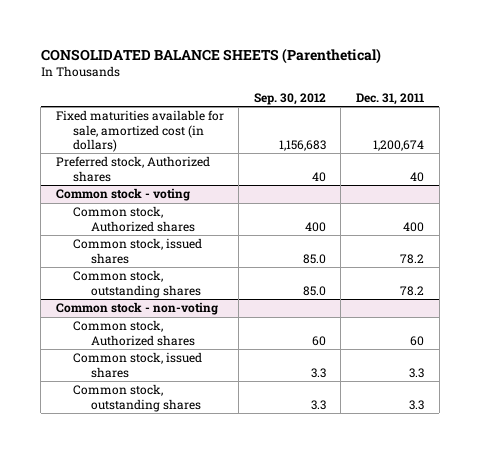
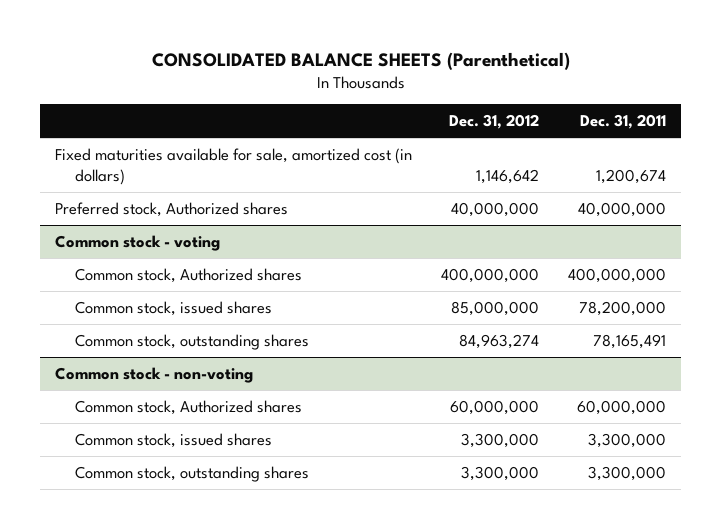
[253,92,326,105] Sep. 30, 2012 -> none
none -> [449,114,540,130] Dec. 31, 2012
[410,171,425,182] 40 -> [578,201,667,217] 40,000,000
[403,221,425,232] 400 -> [568,267,667,283] 400,000,000
[400,253,425,264] 78.2 -> [579,300,667,316] 78,200,000
[400,285,425,296] 78.2 -> [593,333,667,349] 78,165,491
[410,335,425,346] 60 -> [577,399,667,415] 60,000,000
[409,367,425,378] 3.3 -> [588,432,667,448] 3,300,000
[409,399,425,410] 3.3 -> [588,465,667,481] 3,300,000

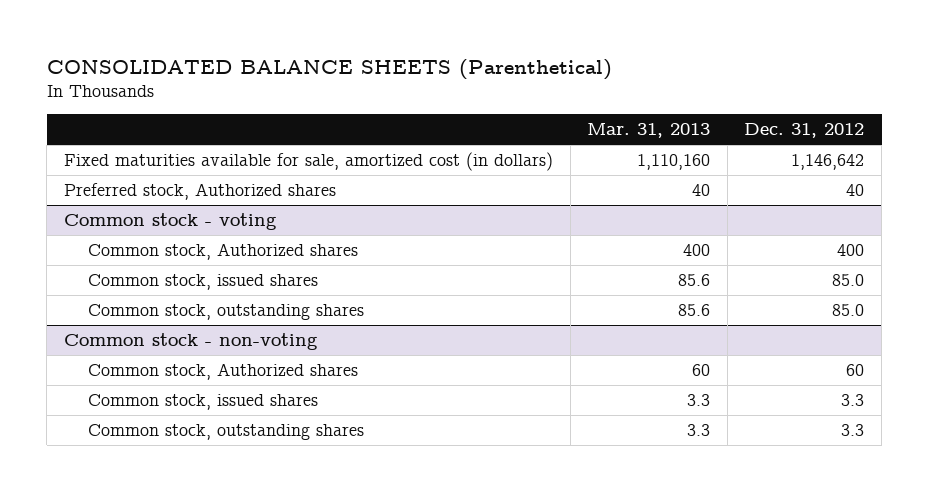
[580,114,667,130] Dec. 31, 2011 -> none
none -> [587,123,711,139] Mar. 31, 2013
[451,201,540,217] 40,000,000 -> [846,183,865,196] 40
[441,267,540,283] 400,000,000 -> [837,243,865,256] 400
[451,300,540,316] 85,000,000 -> [832,273,865,286] 85.0
[459,333,540,349] 84,963,274 -> [832,303,865,316] 85.0
[450,399,540,415] 60,000,000 -> [846,363,865,376] 60
[461,432,540,448] 3,300,000 -> [841,393,865,406] 3.3
[461,465,540,481] 3,300,000 -> [841,423,865,436] 3.3

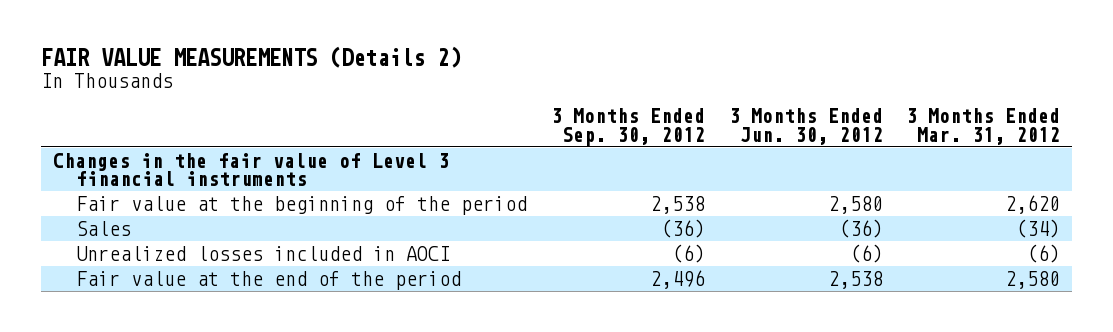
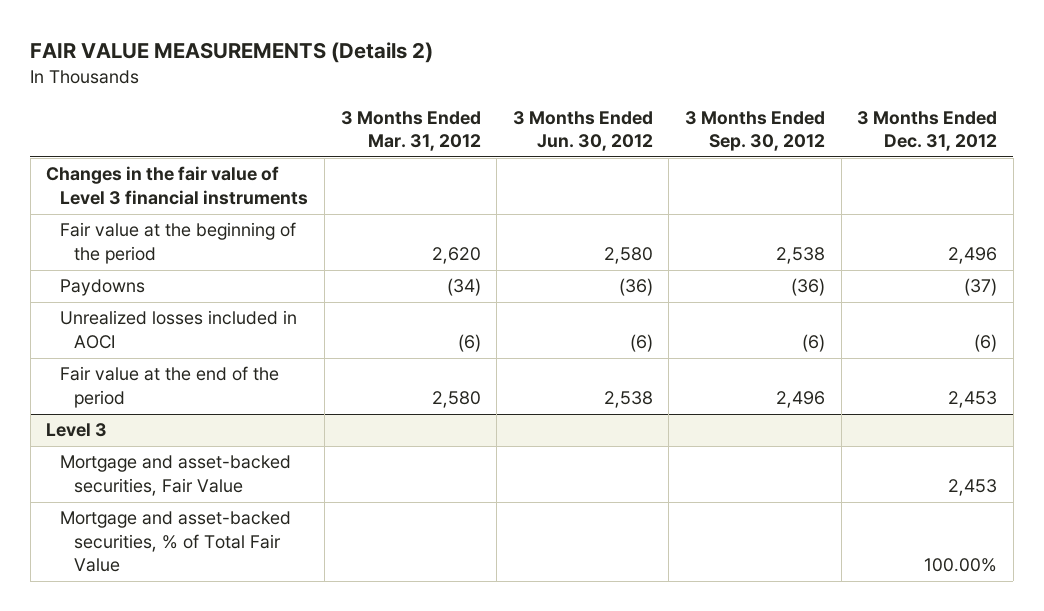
none -> [857,110,998,151] 3 Months Ended Dec. 31, 2012
[76,220,132,236] Sales -> [60,279,146,297] Paydowns
none -> [46,423,108,438] Level 3
none -> [60,455,292,496] Mortgage and asset-backed securities, Fair Value
none -> [60,511,292,573] Mortgage and asset-backed securities, % of Total Fair Value

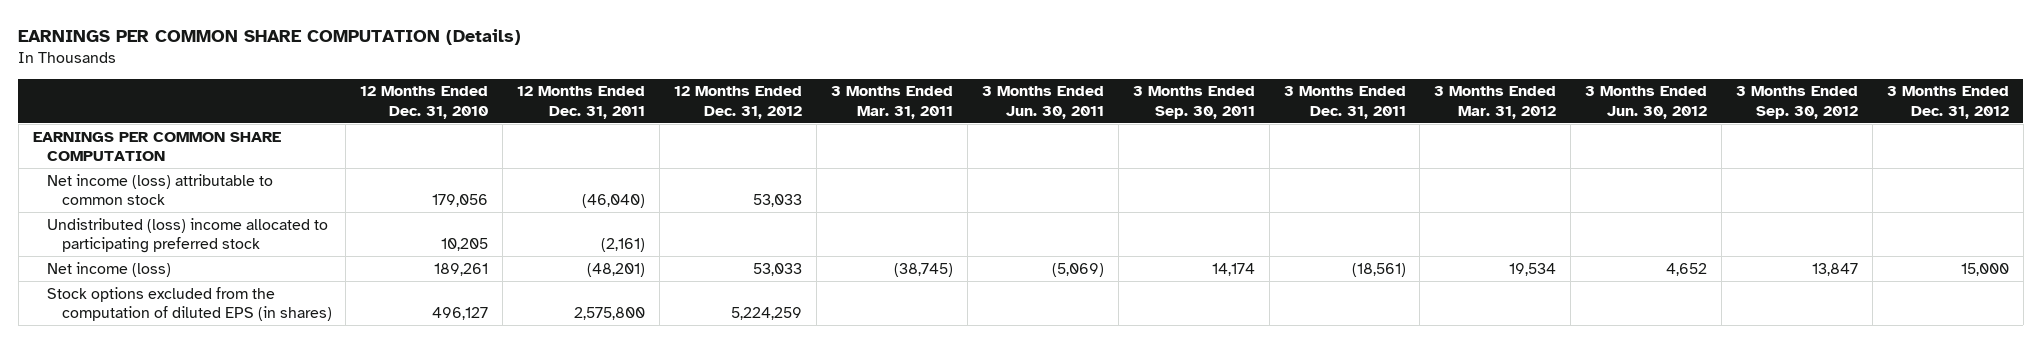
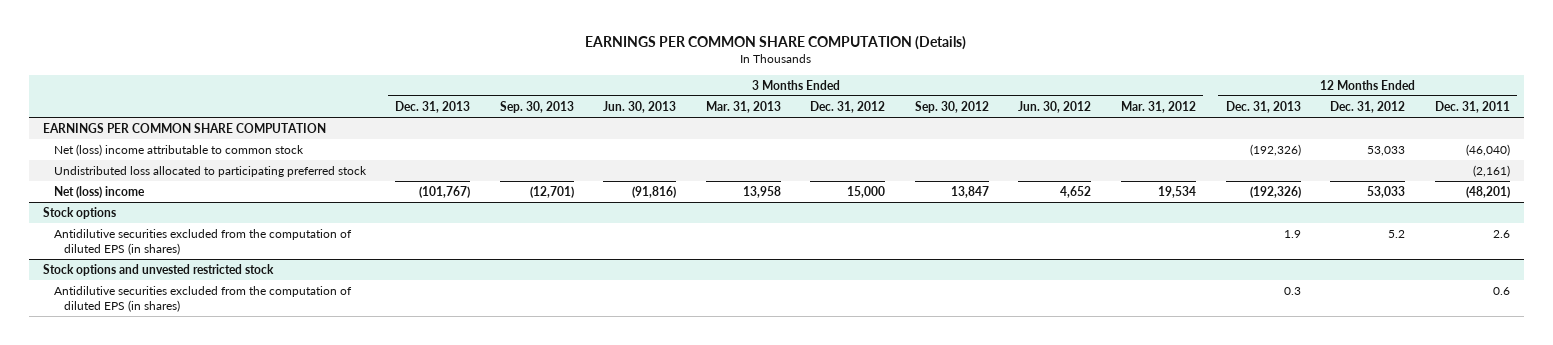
[360,86,489,119] 12 Months Ended Dec. 31, 2010 -> none
[830,86,953,119] 3 Months Ended Mar. 31, 2011 -> none
[981,86,1104,119] 3 Months Ended Jun. 30, 2011 -> none
[1132,86,1255,119] 3 Months Ended Sep. 30, 2011 -> none
[1283,86,1406,119] 3 Months Ended Dec. 31, 2011 -> none
none -> [395,100,471,113] Dec. 31, 2013
none -> [499,100,574,113] Sep. 30, 2013
none -> [603,100,677,113] Jun. 30, 2013
none -> [705,100,781,113] Mar. 31, 2013
none -> [1225,100,1301,113] Dec. 31, 2013
[47,173,274,206] Net income (loss) attributable to common stock -> [53,143,304,156] Net (loss) income attributable to common stock
[47,217,329,254] Undistributed (loss) income allocated to participating preferred stock -> [53,165,367,177] Undistributed loss allocated to participating preferred stock
[47,261,172,277] Net income (loss) -> [53,185,145,198] Net (loss) income
none -> [43,206,117,219] Stock options
[47,286,332,322] Stock options excluded from the computation of diluted EPS (in shares) -> [53,228,352,255] Antidilutive securities excluded from the computation of diluted EPS (in shares)
[574,307,646,321] 2,575,800 -> [1492,229,1510,238] 2.6
[731,307,803,321] 5,224,259 -> [1388,229,1406,238] 5.2
none -> [43,263,275,276] Stock options and unvested restricted stock
none -> [53,285,352,312] Antidilutive securities excluded from the computation of diluted EPS (in shares)

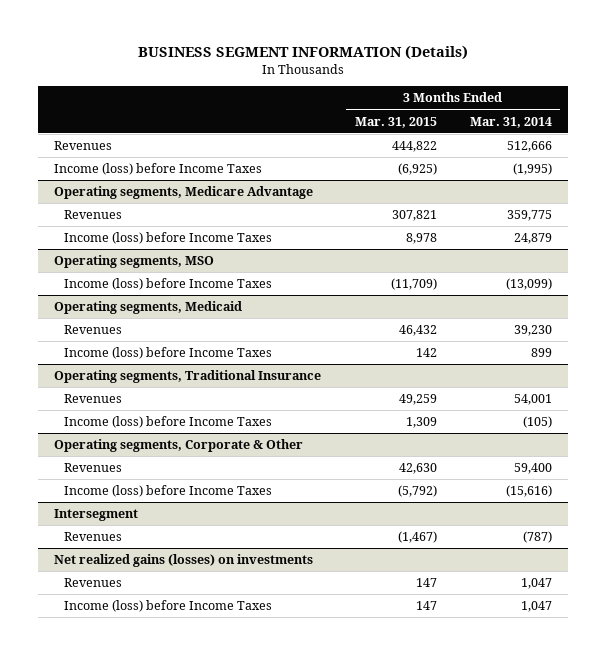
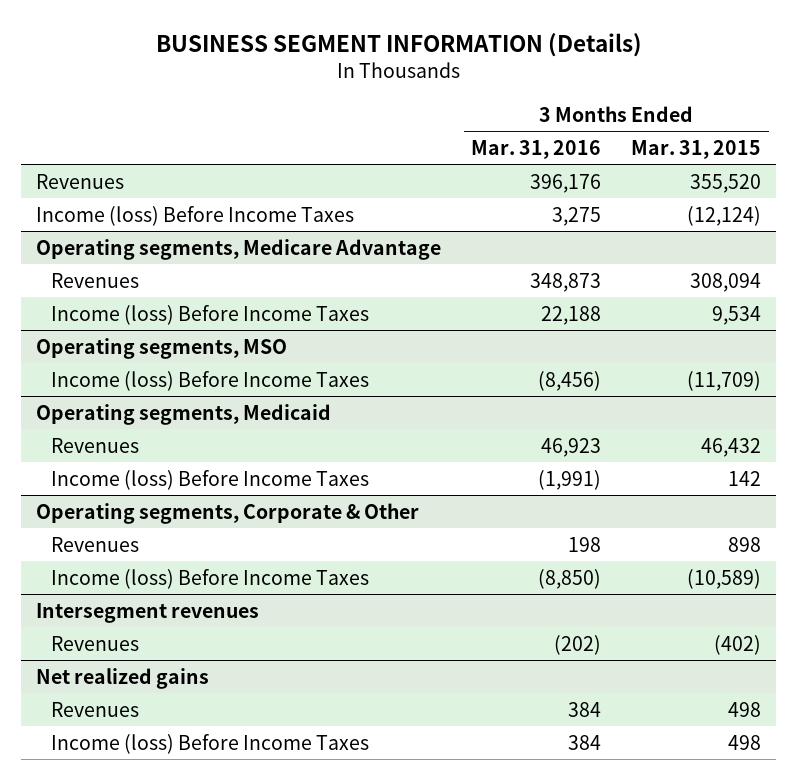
[469,116,552,128] Mar. 31, 2014 -> none
none -> [471,139,602,159] Mar. 31, 2016
[391,141,437,153] 444,822 -> [690,173,762,193] 355,520
[54,163,263,176] Income (loss) before Income Taxes -> [36,205,355,226] Income (loss) Before Income Taxes
[397,163,437,176] (6,925) -> [687,205,762,226] (12,124)
[391,210,437,222] 307,821 -> [690,272,762,292] 308,094
[64,232,273,245] Income (loss) before Income Taxes -> [51,304,370,325] Income (loss) Before Income Taxes
[405,233,437,245] 8,978 -> [712,305,762,325] 9,534
[64,278,273,291] Income (loss) before Income Taxes -> [51,370,370,391] Income (loss) Before Income Taxes
[54,370,322,384] Operating segments, Traditional Insurance -> none
[64,394,123,404] Revenues -> none
[64,416,273,429] Income (loss) before Income Taxes -> none
[64,347,273,360] Income (loss) before Income Taxes -> [51,469,370,490] Income (loss) Before Income Taxes
[398,463,437,475] 42,630 -> [728,536,762,552] 898
[64,485,273,498] Income (loss) before Income Taxes -> [51,568,370,589] Income (loss) Before Income Taxes
[397,485,437,498] (5,792) -> [687,568,762,589] (10,589)
[54,509,139,522] Intersegment -> [36,602,260,623] Intersegment revenues
[397,531,437,544] (1,467) -> [714,634,762,655] (402)
[54,554,314,568] Net realized gains (losses) on investments -> [36,667,210,689] Net realized gains
[415,578,437,588] 147 -> [728,701,762,717] 498
[64,600,273,613] Income (loss) before Income Taxes -> [51,733,370,754] Income (loss) Before Income Taxes
[415,601,437,611] 147 -> [728,734,762,750] 498

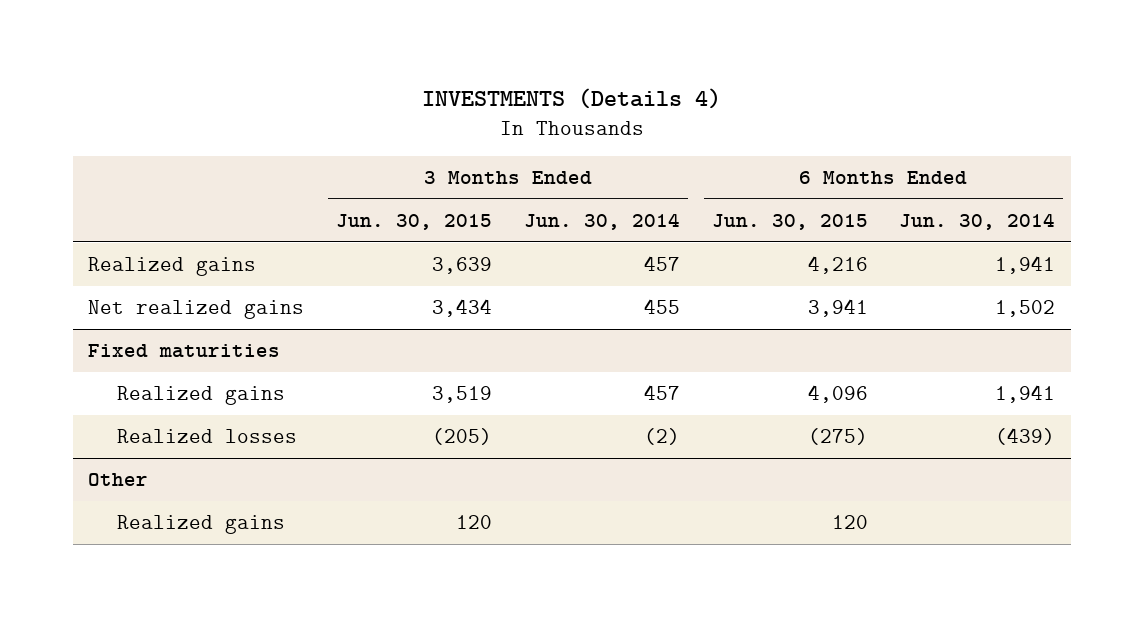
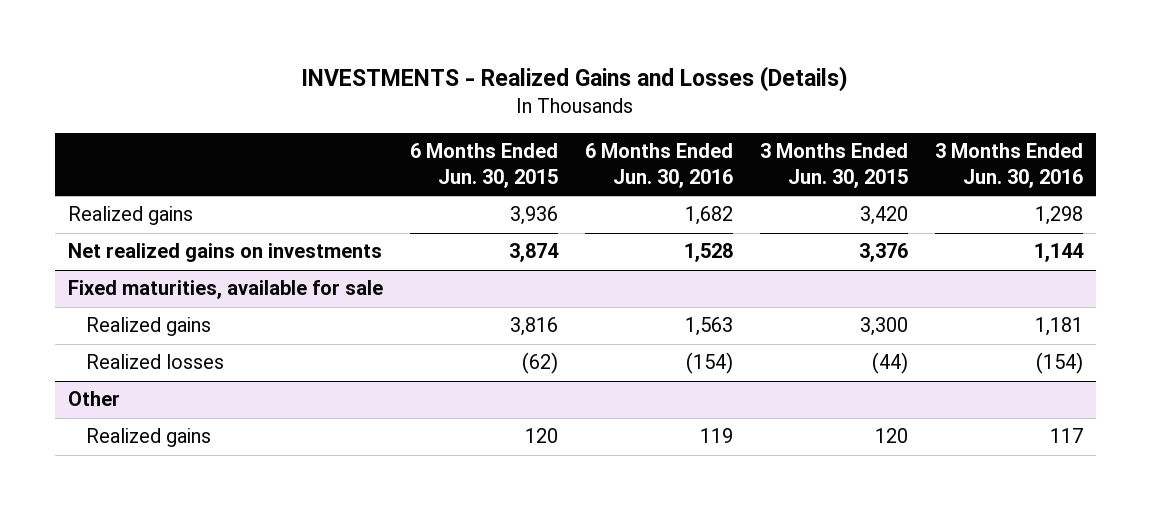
[421,87,721,109] INVESTMENTS (Details 4) -> [301,65,849,92] INVESTMENTS - Realized Gains and Losses (Details)
[523,212,680,230] Jun. 30, 2014 -> none
[899,212,1056,230] Jun. 30, 2014 -> none
none -> [584,143,733,188] 6 Months Ended Jun. 30, 2016
none -> [934,143,1083,188] 3 Months Ended Jun. 30, 2016
[432,256,493,274] 3,639 -> [859,206,908,226] 3,420
[807,255,868,274] 4,216 -> [509,206,558,226] 3,936
[88,299,305,319] Net realized gains -> [68,243,383,263] Net realized gains on investments
[432,298,493,317] 3,434 -> [858,243,908,263] 3,376
[807,298,868,317] 3,941 -> [508,243,559,263] 3,874
[88,343,281,358] Fixed maturities -> [68,280,384,300] Fixed maturities, available for sale
[432,385,493,403] 3,519 -> [859,317,908,337] 3,300
[807,384,868,403] 4,096 -> [509,317,558,337] 3,816
[432,427,493,445] (205) -> [871,352,908,375] (44)
[807,427,868,445] (275) -> [521,352,558,375] (62)

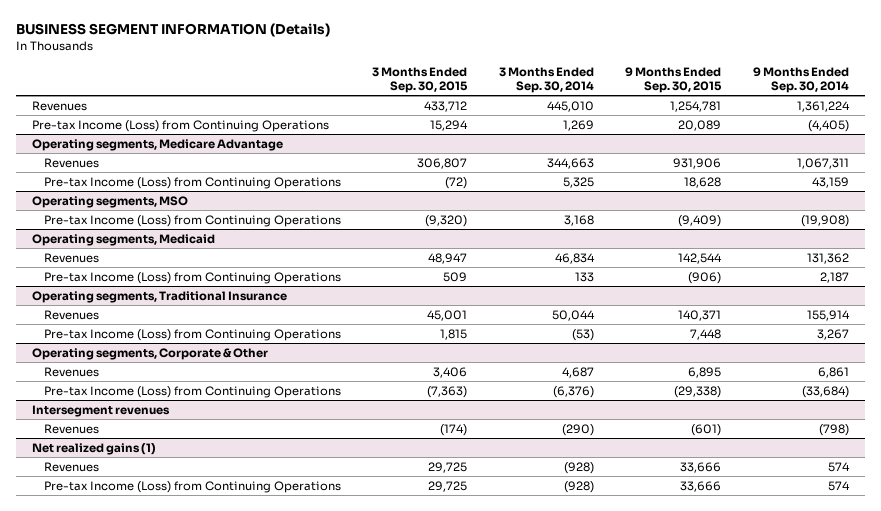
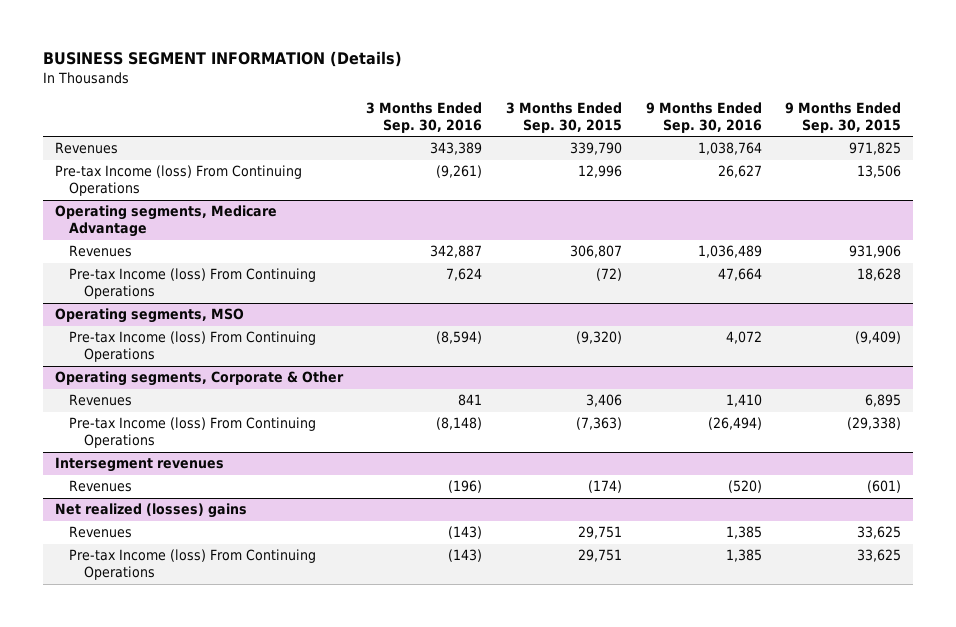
[498,66,594,93] 3 Months Ended Sep. 30, 2014 -> none
[752,66,849,93] 9 Months Ended Sep. 30, 2014 -> none
none -> [366,101,483,133] 3 Months Ended Sep. 30, 2016
none -> [645,101,762,133] 9 Months Ended Sep. 30, 2016
[424,100,468,112] 433,712 -> [569,142,622,156] 339,790
[670,100,722,112] 1,254,781 -> [849,142,902,156] 971,825
[31,119,329,132] Pre-tax Income (Loss) from Continuing Operations -> [54,165,302,197] Pre-tax Income (loss) From Continuing Operations
[430,119,469,131] 15,294 -> [577,165,622,179] 12,996
[678,119,722,131] 20,089 -> [857,165,902,179] 13,506
[43,176,341,189] Pre-tax Income (Loss) from Continuing Operations -> [69,268,317,300] Pre-tax Income (loss) From Continuing Operations
[31,233,215,246] Operating segments, Medicaid -> none
[43,252,99,263] Revenues -> none
[43,271,341,284] Pre-tax Income (Loss) from Continuing Operations -> none
[31,290,287,303] Operating segments, Traditional Insurance -> none
[43,309,99,320] Revenues -> none
[43,328,341,341] Pre-tax Income (Loss) from Continuing Operations -> none
[43,214,341,227] Pre-tax Income (Loss) from Continuing Operations -> [69,331,317,363] Pre-tax Income (loss) From Continuing Operations
[43,385,341,398] Pre-tax Income (Loss) from Continuing Operations -> [69,417,317,449] Pre-tax Income (loss) From Continuing Operations
[31,442,156,455] Net realized gains (1) -> [54,503,247,519] Net realized (losses) gains
[428,461,468,473] 29,725 -> [577,526,622,540] 29,751
[680,461,722,473] 33,666 -> [857,526,902,540] 33,625
[43,480,341,493] Pre-tax Income (Loss) from Continuing Operations -> [69,549,317,581] Pre-tax Income (loss) From Continuing Operations
[428,480,468,492] 29,725 -> [577,549,622,563] 29,751
[680,480,722,492] 33,666 -> [857,549,902,563] 33,625

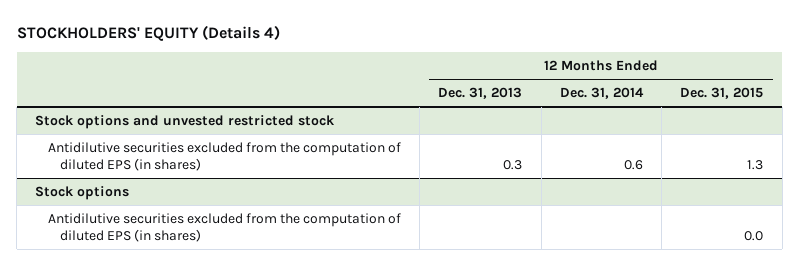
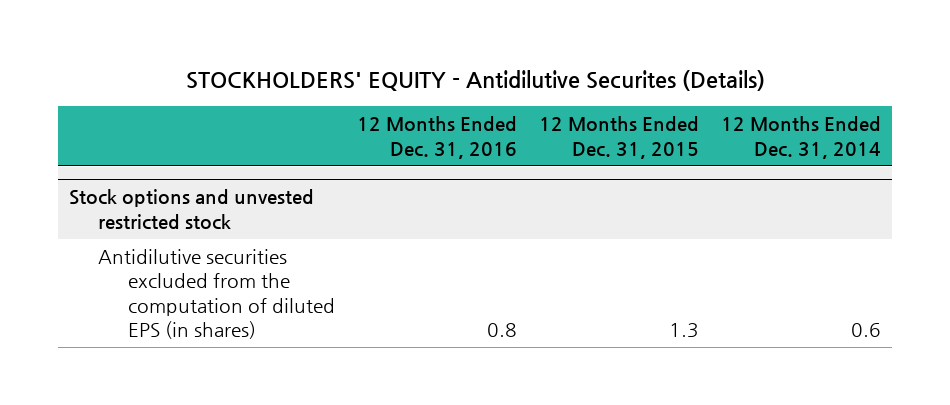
[16,25,280,42] STOCKHOLDERS' EQUITY (Details 4) -> [185,70,765,92] STOCKHOLDERS' EQUITY - Antidilutive Securites (Details)
[438,86,523,99] Dec. 31, 2013 -> none
none -> [356,116,517,159] 12 Months Ended Dec. 31, 2016
[35,185,130,200] Stock options -> none
[47,212,401,242] Antidilutive securities excluded from the computation of diluted EPS (in shares) -> none

